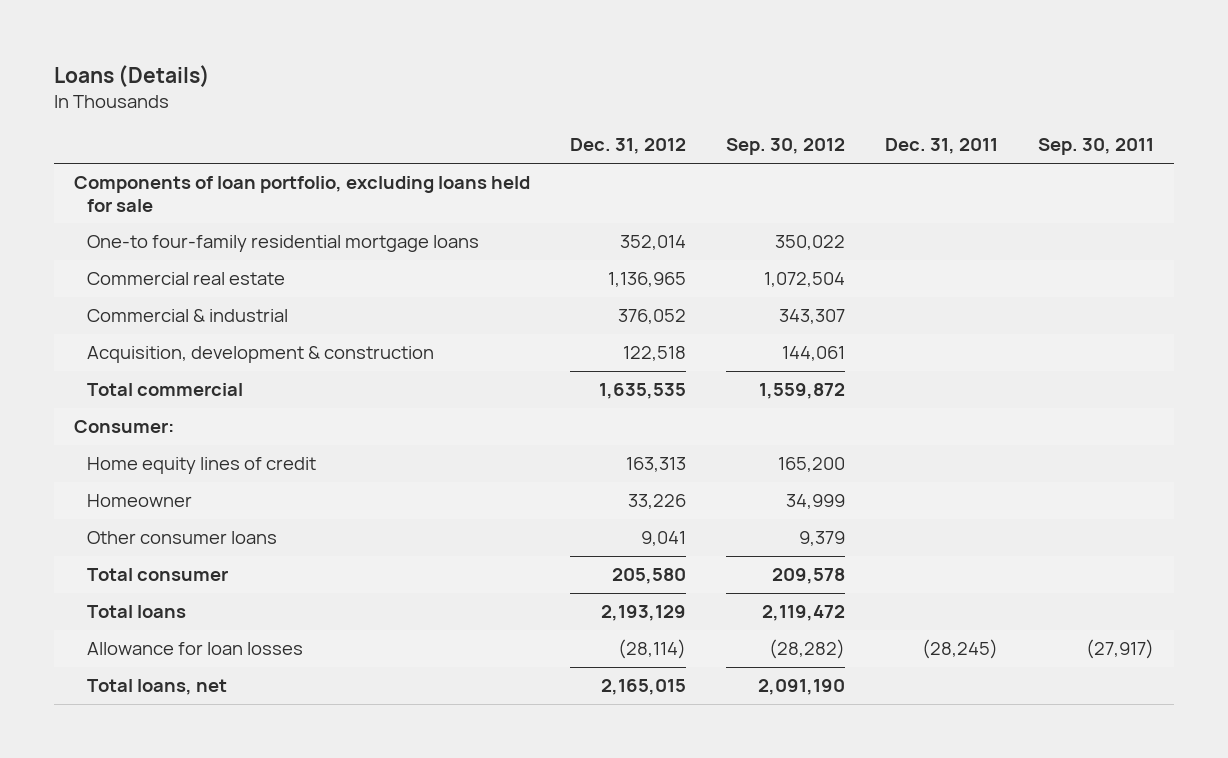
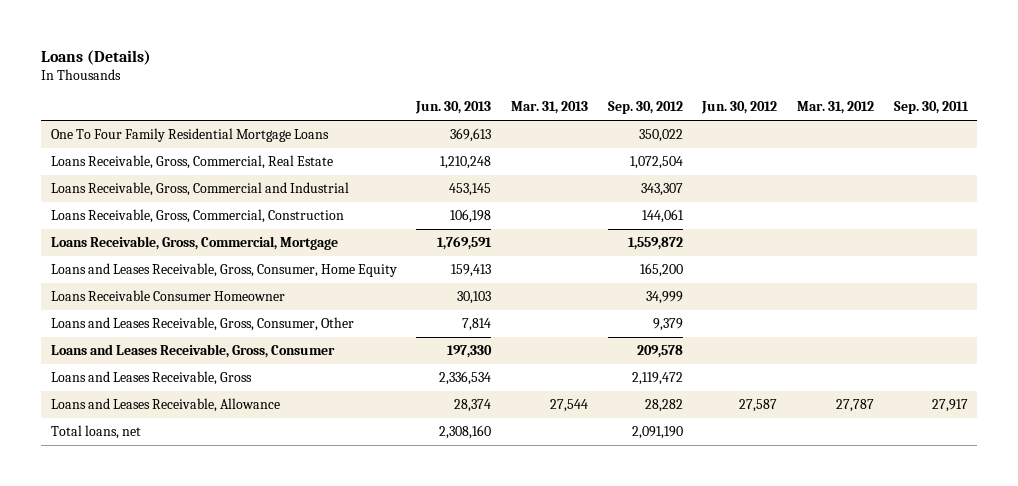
[570,138,687,155] Dec. 31, 2012 -> none
[885,138,999,155] Dec. 31, 2011 -> none
none -> [415,101,492,115] Jun. 30, 2013
none -> [510,101,588,115] Mar. 31, 2013
none -> [701,101,778,115] Jun. 30, 2012
none -> [796,101,874,115] Mar. 31, 2012
[74,176,531,212] Components of loan portfolio, excluding loans held for sale -> none
[74,420,175,434] Consumer: -> none
[87,235,480,253] One-to four-family residential mortgage loans -> [50,128,329,143] One To Four Family Residential Mortgage Loans
[87,272,286,286] Commercial real estate -> [50,155,333,170] Loans Receivable, Gross, Commercial, Real Estate
[87,309,289,323] Commercial & industrial -> [50,182,349,197] Loans Receivable, Gross, Commercial and Industrial
[87,346,435,364] Acquisition, development & construction -> [50,209,344,224] Loans Receivable, Gross, Commercial, Construction
[87,383,244,397] Total commercial -> [50,236,338,251] Loans Receivable, Gross, Commercial, Mortgage
[87,457,317,475] Home equity lines of credit -> [50,263,397,278] Loans and Leases Receivable, Gross, Consumer, Home Equity
[87,494,193,508] Homeowner -> [50,290,285,302] Loans Receivable Consumer Homeowner
[87,531,278,545] Other consumer loans -> [50,317,354,332] Loans and Leases Receivable, Gross, Consumer, Other
[87,568,229,582] Total consumer -> [50,344,335,359] Loans and Leases Receivable, Gross, Consumer
[87,605,187,619] Total loans -> [50,371,252,386] Loans and Leases Receivable, Gross
[87,642,304,656] Allowance for loan losses -> [50,398,280,413] Loans and Leases Receivable, Allowance
[769,639,846,660] (28,282) -> [644,399,683,413] 28,282
[1086,639,1155,660] (27,917) -> [931,399,968,413] 27,917

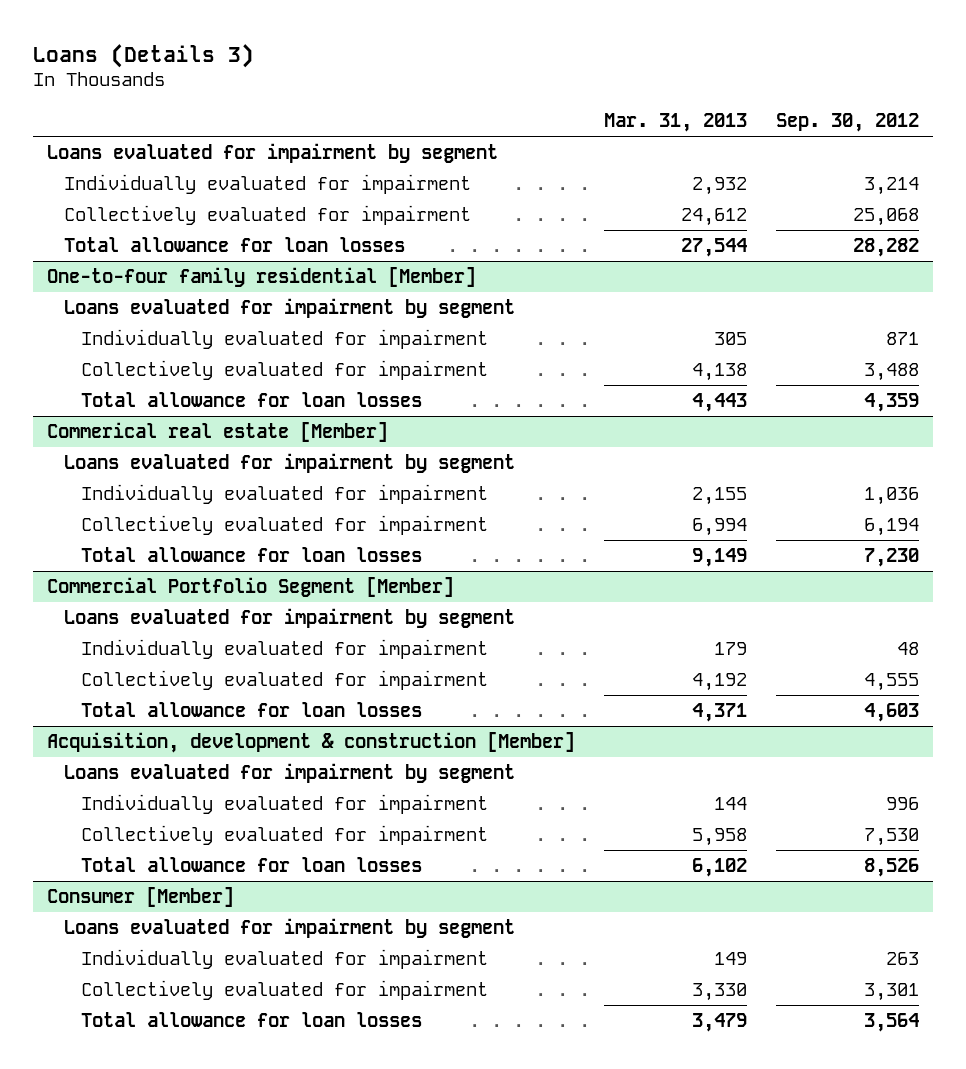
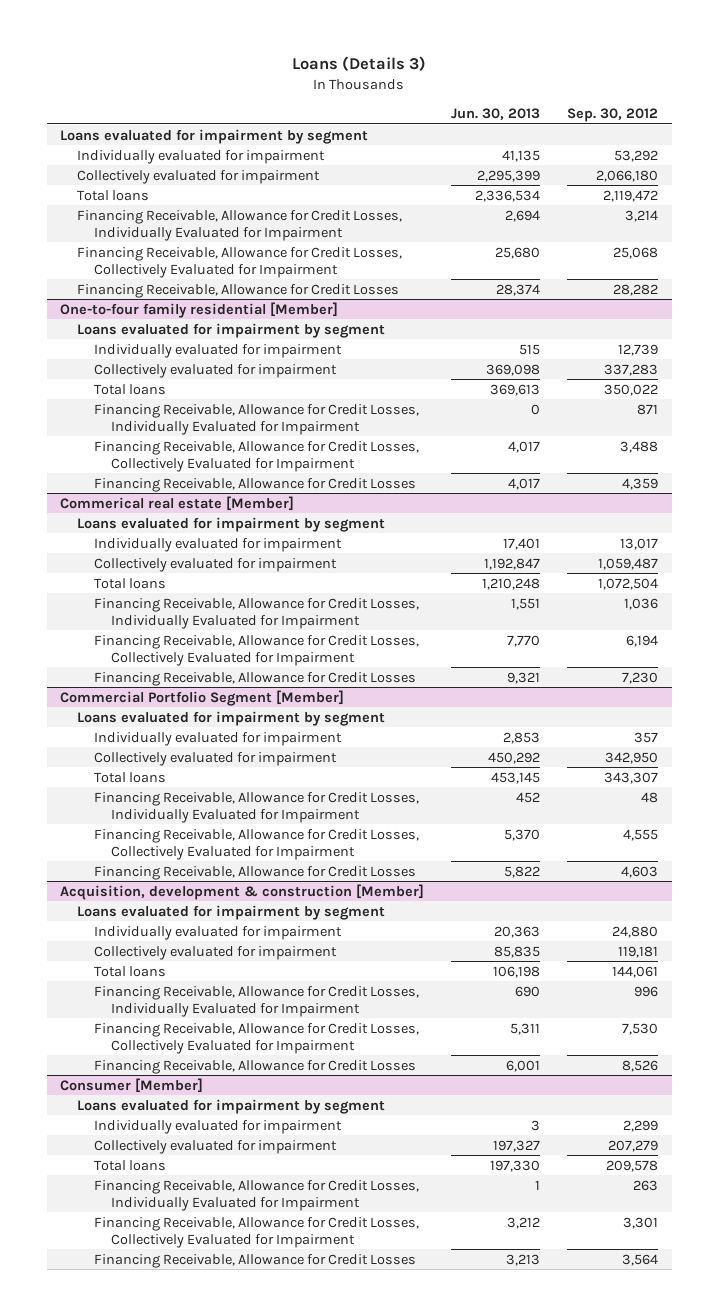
[604,113,748,133] Mar. 31, 2013 -> none
none -> [451,107,541,120] Jun. 30, 2013
[864,177,920,196] 3,214 -> [614,149,659,162] 53,292
[853,208,920,227] 25,068 -> [596,169,659,182] 2,066,180
none -> [77,189,150,201] Total loans
none -> [77,209,403,241] Financing Receivable, Allowance for Credit Losses, Individually Evaluated for Impairment
none -> [77,246,403,278] Financing Receivable, Allowance for Credit Losses, Collectively Evaluated for Impairment
[64,237,406,253] Total allowance for loan losses -> [77,283,400,298] Financing Receivable, Allowance for Credit Losses
[886,332,920,346] 871 -> [618,343,659,356] 12,739
[864,363,920,382] 3,488 -> [604,363,659,376] 337,283
none -> [93,383,166,395] Total loans
none -> [93,403,419,435] Financing Receivable, Allowance for Credit Losses, Individually Evaluated for Impairment
none -> [93,440,419,472] Financing Receivable, Allowance for Credit Losses, Collectively Evaluated for Impairment
[81,392,423,408] Total allowance for loan losses -> [93,477,416,492] Financing Receivable, Allowance for Credit Losses
[864,487,920,506] 1,036 -> [620,537,659,550] 13,017
[864,518,920,537] 6,194 -> [598,557,659,570] 1,059,487
none -> [93,577,166,589] Total loans
none -> [93,597,419,629] Financing Receivable, Allowance for Credit Losses, Individually Evaluated for Impairment
none -> [93,634,419,666] Financing Receivable, Allowance for Credit Losses, Collectively Evaluated for Impairment
[81,547,423,563] Total allowance for loan losses -> [93,671,416,686] Financing Receivable, Allowance for Credit Losses
[897,642,920,656] 48 -> [634,731,659,743] 357
[864,673,920,692] 4,555 -> [605,751,659,764] 342,950
none -> [93,771,166,783] Total loans
none -> [93,791,419,823] Financing Receivable, Allowance for Credit Losses, Individually Evaluated for Impairment
none -> [93,828,419,860] Financing Receivable, Allowance for Credit Losses, Collectively Evaluated for Impairment
[81,702,423,718] Total allowance for loan losses -> [93,865,416,880] Financing Receivable, Allowance for Credit Losses
[886,797,920,811] 996 -> [612,925,659,938] 24,880
[864,828,920,847] 7,530 -> [618,945,659,958] 119,181
none -> [93,965,166,977] Total loans
none -> [93,985,419,1017] Financing Receivable, Allowance for Credit Losses, Individually Evaluated for Impairment
none -> [93,1022,419,1054] Financing Receivable, Allowance for Credit Losses, Collectively Evaluated for Impairment
[81,857,423,873] Total allowance for loan losses -> [93,1059,416,1074] Financing Receivable, Allowance for Credit Losses
[886,952,920,966] 263 -> [623,1119,659,1132] 2,299
[864,983,920,1002] 3,301 -> [608,1139,659,1152] 207,279
none -> [93,1159,166,1171] Total loans
none -> [93,1179,419,1211] Financing Receivable, Allowance for Credit Losses, Individually Evaluated for Impairment
none -> [93,1216,419,1248] Financing Receivable, Allowance for Credit Losses, Collectively Evaluated for Impairment
[81,1012,423,1028] Total allowance for loan losses -> [93,1253,416,1268] Financing Receivable, Allowance for Credit Losses

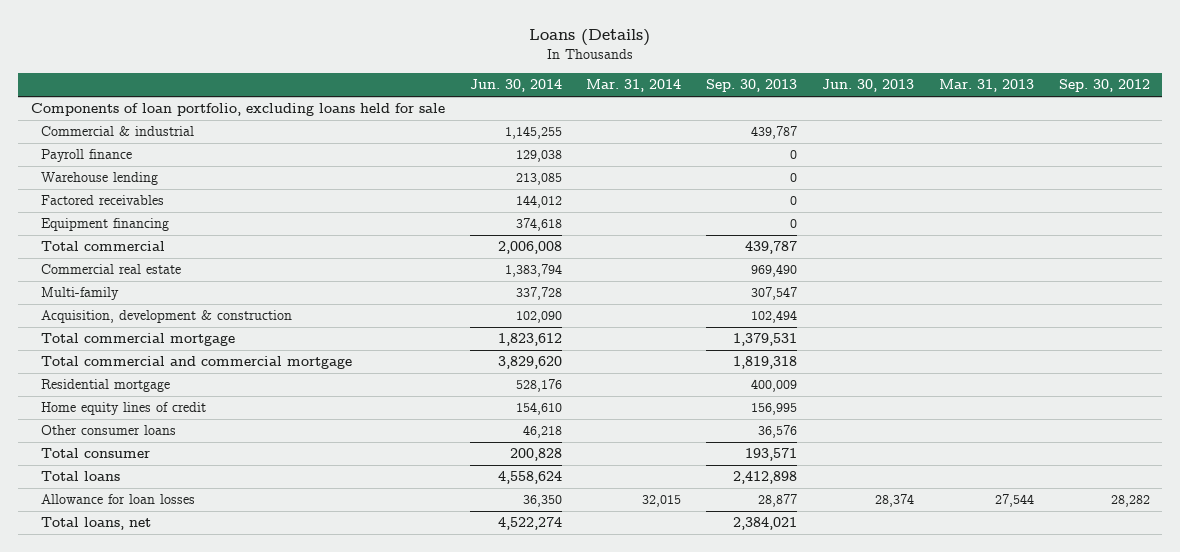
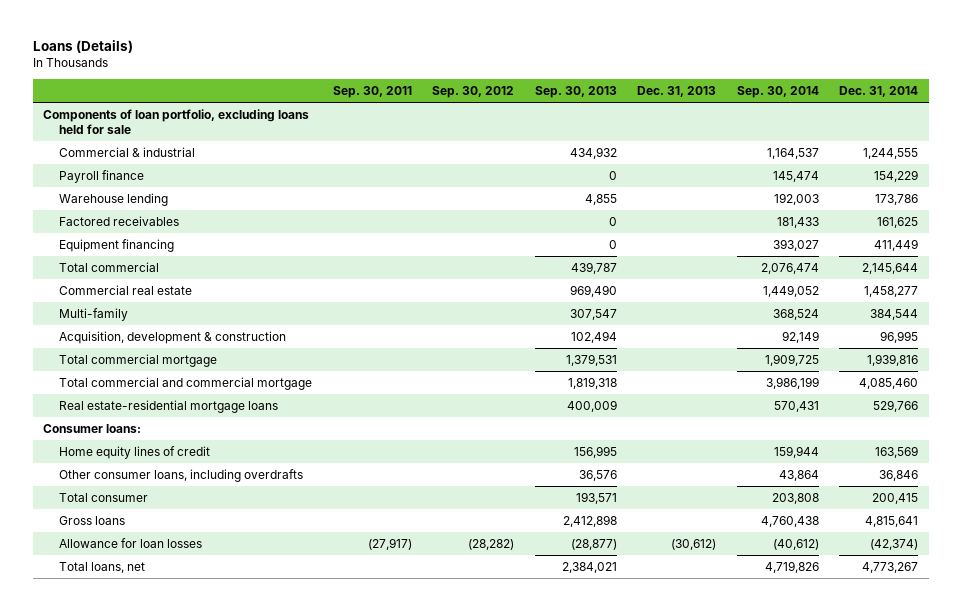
[469,79,562,93] Jun. 30, 2014 -> none
[586,79,682,93] Mar. 31, 2014 -> none
[822,79,915,93] Jun. 30, 2013 -> none
[938,79,1034,93] Mar. 31, 2013 -> none
none -> [332,85,412,98] Sep. 30, 2011
none -> [637,85,717,97] Dec. 31, 2013
none -> [736,85,819,98] Sep. 30, 2014
none -> [839,85,919,97] Dec. 31, 2014
[751,126,798,140] 439,787 -> [569,146,617,159] 434,932
[790,173,798,183] 0 -> [584,193,617,205] 4,855
[40,379,170,393] Residential mortgage -> [59,399,279,413] Real estate-residential mortgage loans
none -> [42,423,141,433] Consumer loans:
[40,425,176,436] Other consumer loans -> [59,468,304,482] Other consumer loans, including overdrafts
[40,471,120,482] Total loans -> [59,515,126,525] Gross loans
[758,494,798,508] 28,877 -> [570,538,617,550] (28,877)
[1110,495,1150,508] 28,282 -> [468,538,515,550] (28,282)

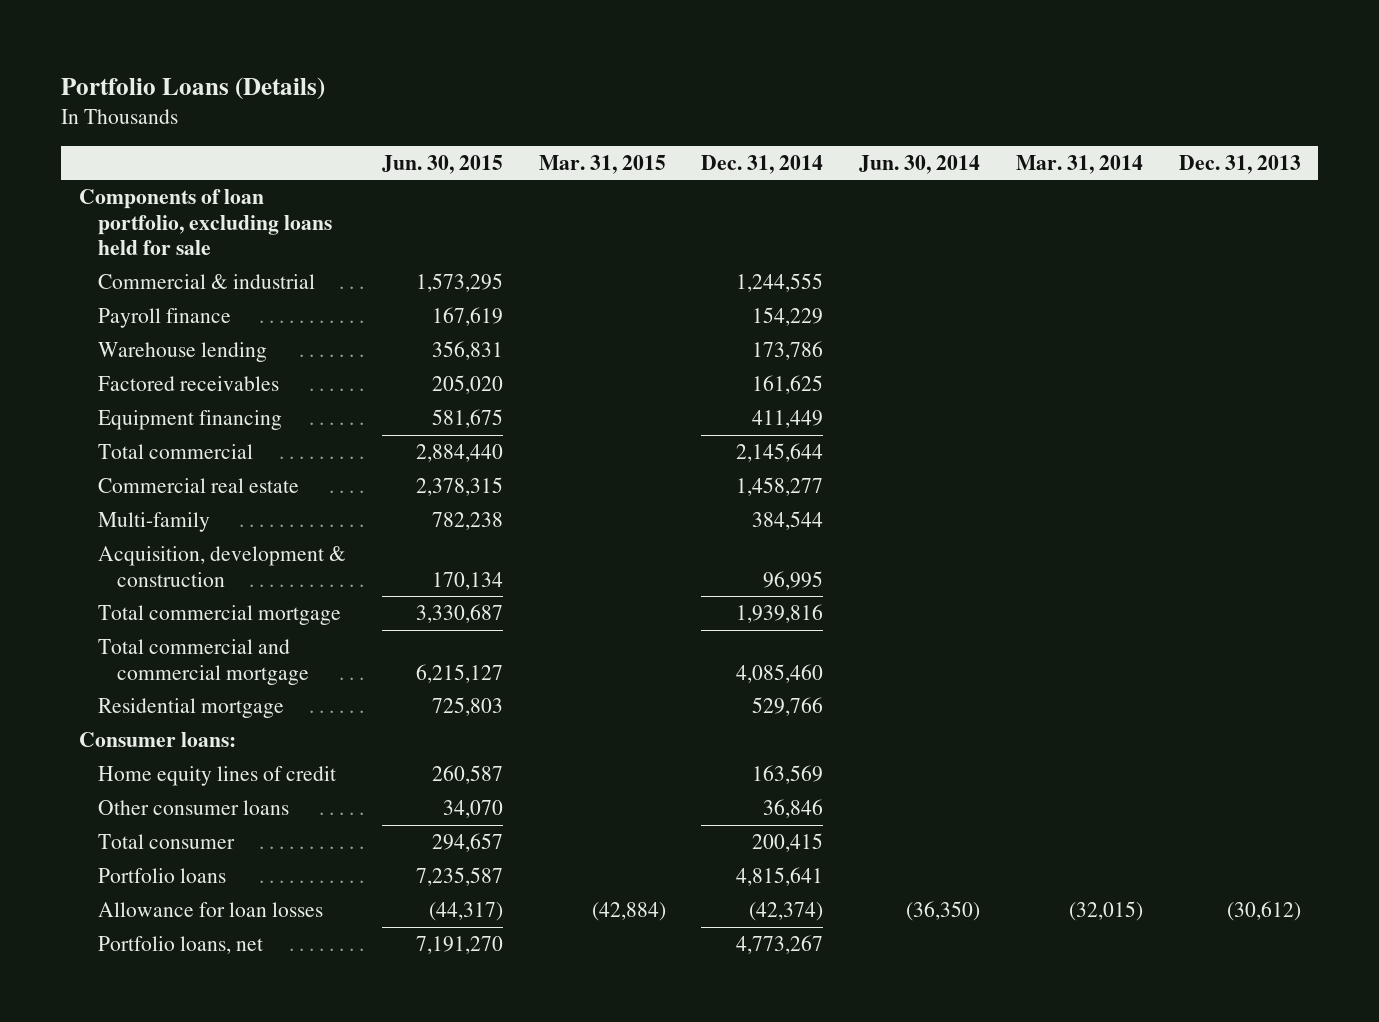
[32,40,133,54] Loans (Details) -> [61,76,326,100] Portfolio Loans (Details)
[332,85,412,98] Sep. 30, 2011 -> none
[432,85,515,98] Sep. 30, 2012 -> none
[534,85,617,98] Sep. 30, 2013 -> none
[736,85,819,98] Sep. 30, 2014 -> none
none -> [381,154,503,174] Jun. 30, 2015
none -> [538,154,666,174] Mar. 31, 2015
none -> [859,154,981,174] Jun. 30, 2014
none -> [1015,154,1143,174] Mar. 31, 2014
[59,399,279,413] Real estate-residential mortgage loans -> [98,698,285,719] Residential mortgage
[59,468,304,482] Other consumer loans, including overdrafts -> [98,800,290,816] Other consumer loans
[59,515,126,525] Gross loans -> [98,868,227,884] Portfolio loans
[59,561,146,573] Total loans, net -> [98,936,264,955] Portfolio loans, net

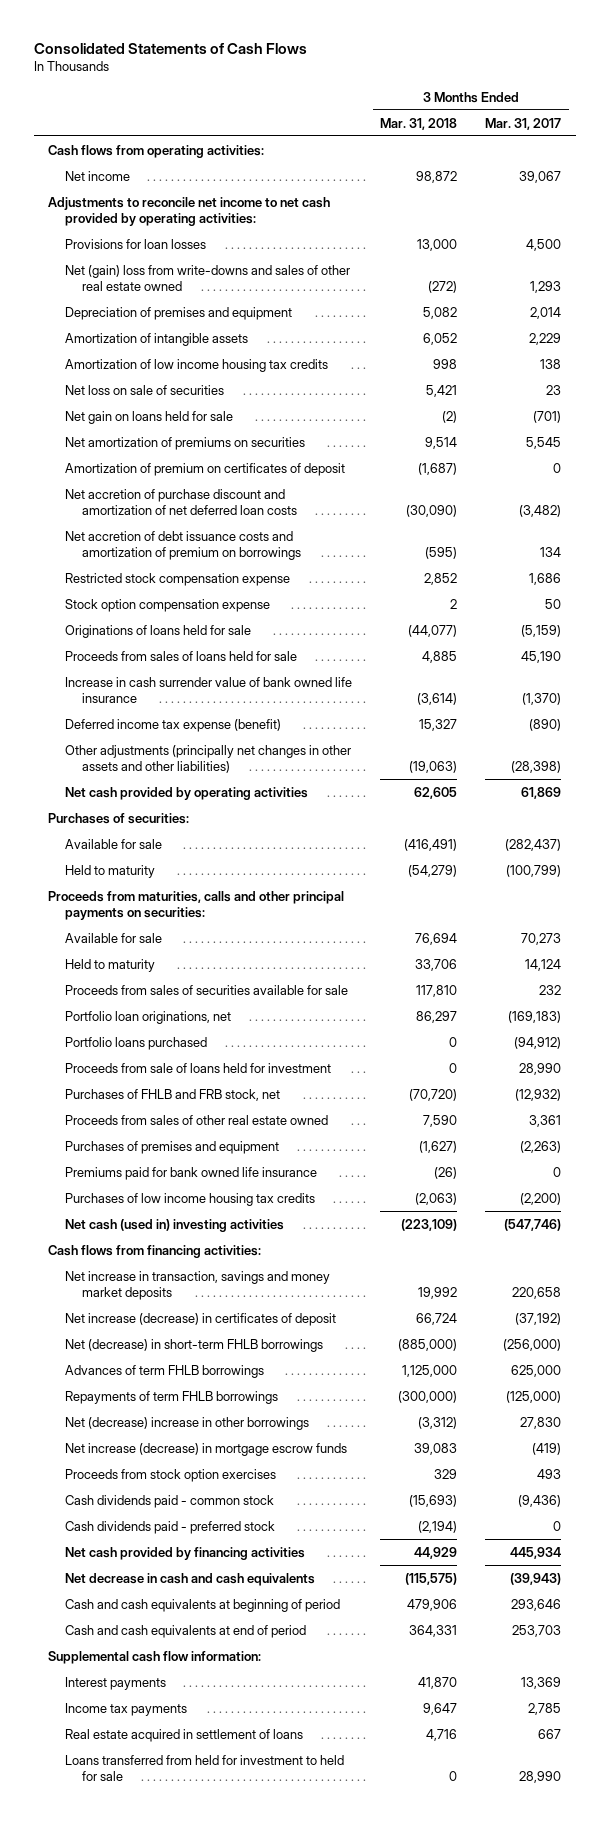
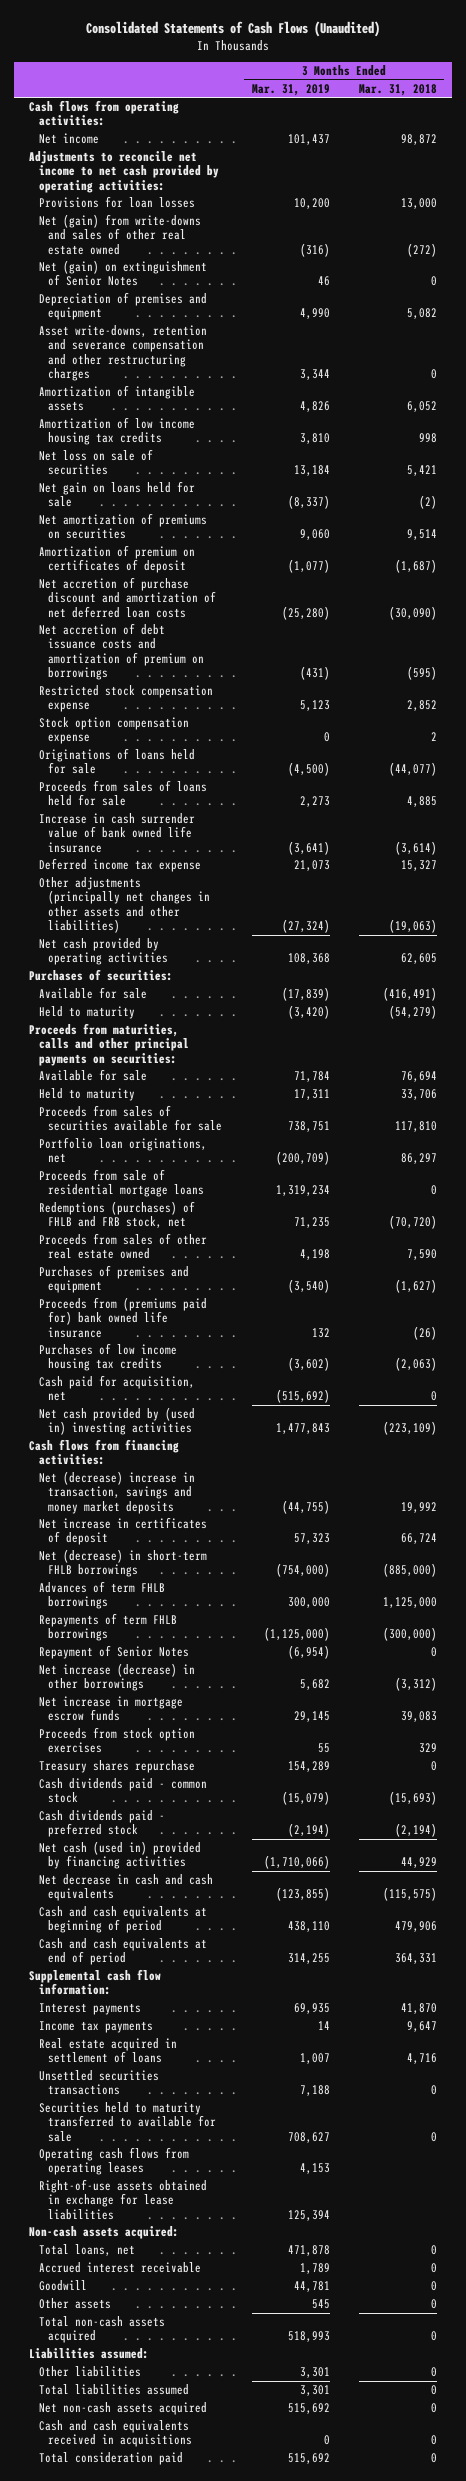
[33,42,307,54] Consolidated Statements of Cash Flows -> [85,21,380,38] Consolidated Statements of Cash Flows (Unaudited)
[485,117,562,130] Mar. 31, 2017 -> none
none -> [251,83,330,96] Mar. 31, 2019
[64,264,350,291] Net (gain) loss from write-downs and sales of other real estate owned -> [38,214,201,255] Net (gain) from write-downs and sales of other real estate owned
none -> [38,260,207,287] Net (gain) on extinguishment of Senior Notes
none -> [38,325,207,382] Asset write-downs, retention and severance compensation and other restructuring charges
[64,718,281,732] Deferred income tax expense (benefit) -> [38,858,201,873] Deferred income tax expense
[64,1036,207,1050] Portfolio loans purchased -> none
[64,1062,331,1073] Proceeds from sale of loans held for investment -> [38,1169,205,1198] Proceeds from sale of residential mortgage loans
[64,1088,280,1101] Purchases of FHLB and FRB stock, net -> [38,1201,195,1229] Redemptions (purchases) of FHLB and FRB stock, net
[64,1166,317,1180] Premiums paid for bank owned life insurance -> [38,1297,207,1338] Proceeds from (premiums paid for) bank owned life insurance
none -> [38,1375,195,1402] Cash paid for acquisition, net
[64,1218,284,1232] Net cash (used in) investing activities -> [38,1407,195,1436] Net cash provided by (used in) investing activities
[64,1270,330,1300] Net increase in transaction, savings and money market deposits -> [38,1471,195,1514] Net (decrease) increase in transaction, savings and money market deposits
[64,1312,336,1326] Net increase (decrease) in certificates of deposit -> [38,1517,207,1546] Net increase in certificates of deposit
none -> [38,1645,189,1660] Repayment of Senior Notes
[64,1416,309,1430] Net (decrease) increase in other borrowings -> [38,1663,195,1692] Net increase (decrease) in other borrowings
[64,1442,347,1456] Net increase (decrease) in mortgage escrow funds -> [38,1696,183,1722] Net increase in mortgage escrow funds
none -> [38,1760,195,1774] Treasury shares repurchase
[64,1546,305,1560] Net cash provided by financing activities -> [38,1841,201,1870] Net cash (used in) provided by financing activities
[64,1754,344,1781] Loans transferred from held for investment to held for sale -> none
none -> [38,2070,159,2096] Unsettled securities transactions
none -> [38,2102,217,2142] Securities held to maturity transferred to available for sale
none -> [38,2147,189,2176] Operating cash flows from operating leases
none -> [38,2179,207,2220] Right-of-use assets obtained in exchange for lease liabilities
none -> [28,2226,179,2240] Non-cash assets acquired:
none -> [38,2244,135,2257] Total loans, net
none -> [38,2262,201,2274] Accrued interest receivable
none -> [38,2280,87,2292] Goodwill
none -> [38,2298,111,2310] Other assets
none -> [38,2316,165,2344] Total non-cash assets acquired
none -> [28,2348,149,2360] Liabilities assumed:
none -> [38,2366,141,2378] Other liabilities
none -> [38,2384,189,2396] Total liabilities assumed
none -> [38,2402,207,2416] Net non-cash assets acquired
none -> [38,2420,193,2448] Cash and cash equivalents received in acquisitions
none -> [38,2452,183,2466] Total consideration paid

